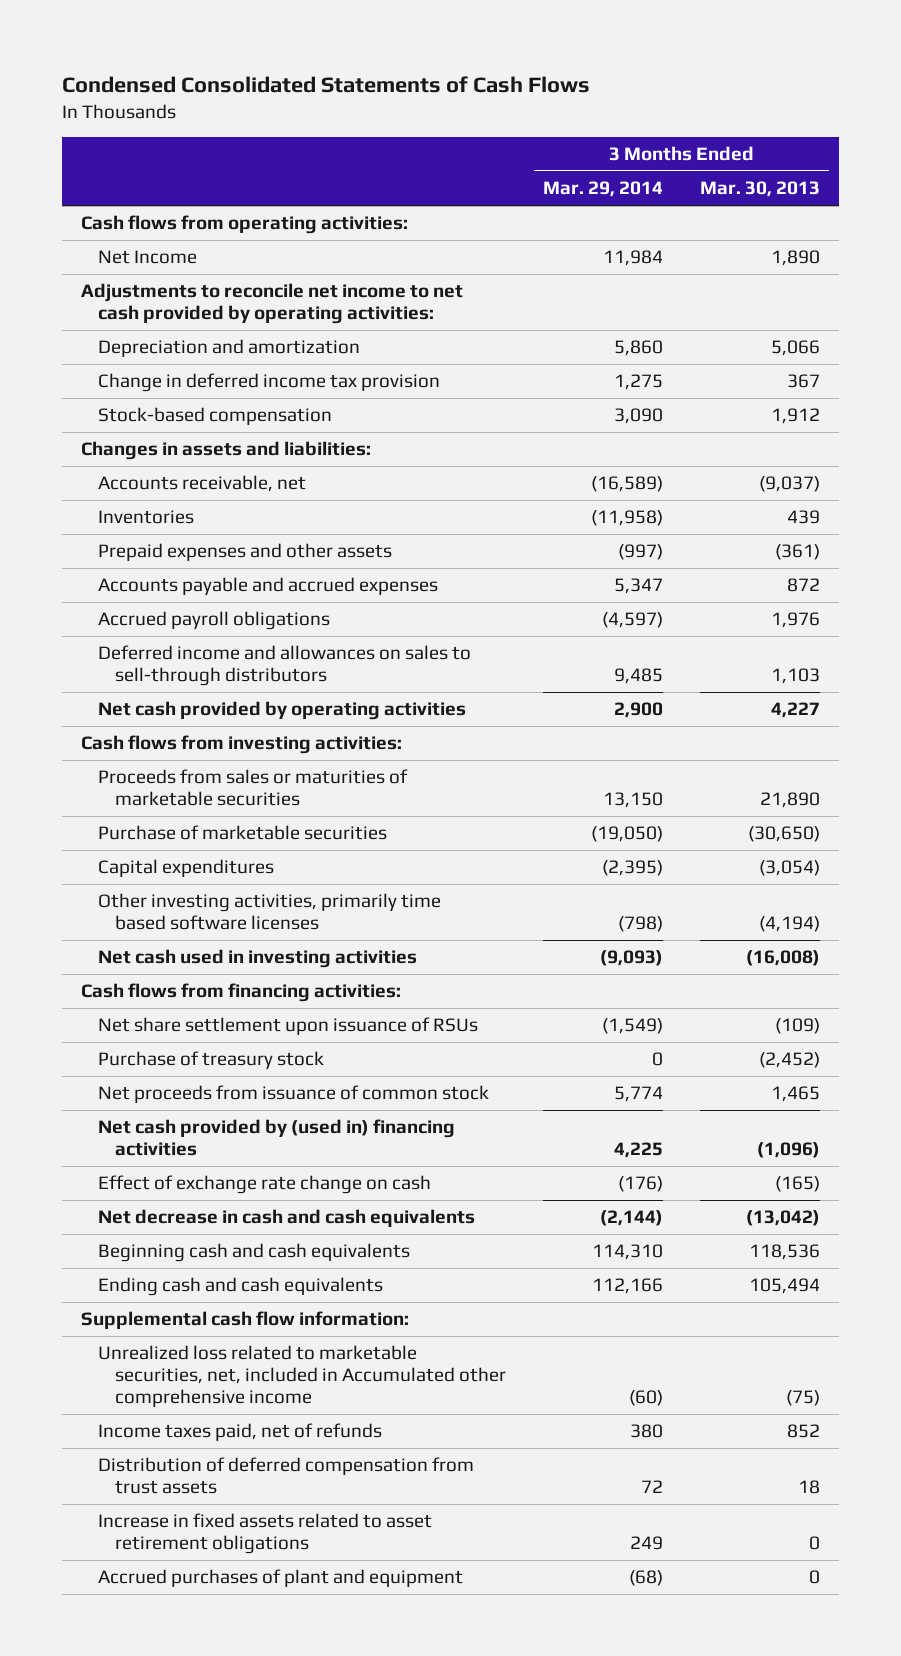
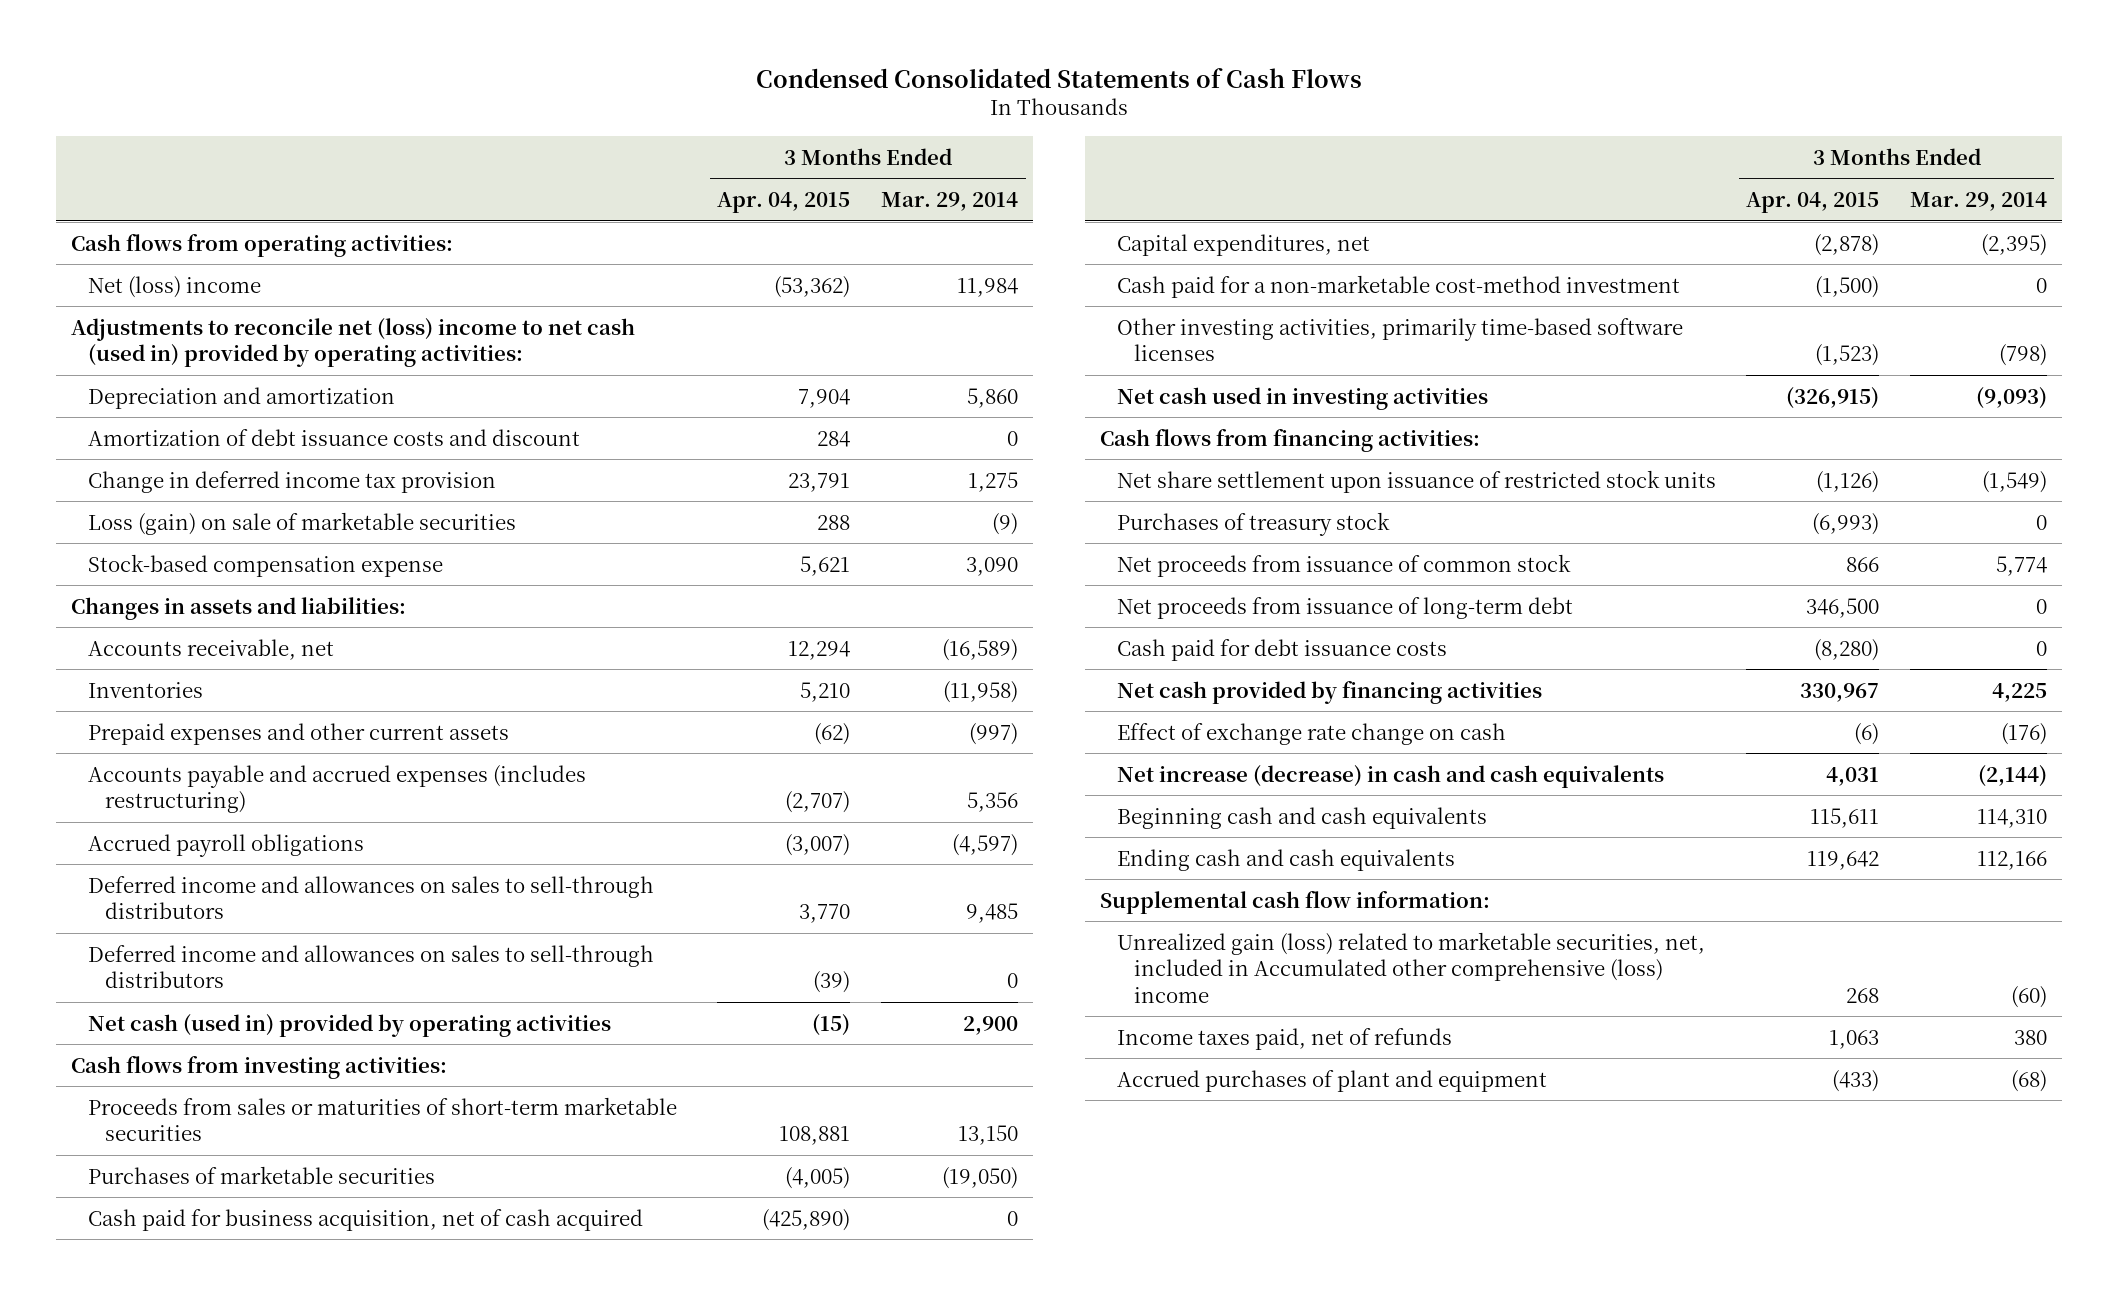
[700,181,821,198] Mar. 30, 2013 -> none
none -> [717,192,851,214] Apr. 04, 2015
[97,250,197,265] Net Income -> [87,275,261,298] Net (loss) income
[80,283,463,325] Adjustments to reconcile net income to net cash provided by operating activities: -> [70,317,635,368] Adjustments to reconcile net (loss) income to net cash (used in) provided by operating activities:
none -> [87,428,580,446] Amortization of debt issuance costs and discount
none -> [87,511,516,535] Loss (gain) on sale of marketable securities
[97,407,332,426] Stock-based compensation -> [87,553,443,577] Stock-based compensation expense
[97,543,392,562] Prepaid expenses and other assets -> [87,722,509,745] Prepaid expenses and other current assets
[97,577,438,596] Accounts payable and accrued expenses -> [87,764,586,814] Accounts payable and accrued expenses (includes restructuring)
[613,578,663,595] 5,347 -> [966,792,1018,813] 5,356
none -> [87,944,654,989] Deferred income and allowances on sales to sell-through distributors
[97,701,466,721] Net cash provided by operating activities -> [87,1013,611,1037] Net cash (used in) provided by operating activities
[97,769,408,807] Proceeds from sales or maturities of marketable securities -> [87,1096,677,1142] Proceeds from sales or maturities of short-term marketable securities
[97,825,387,841] Purchase of marketable securities -> [87,1165,435,1184] Purchases of marketable securities
none -> [87,1208,643,1231] Cash paid for business acquisition, net of cash acquired
[97,859,274,878] Capital expenditures -> [1116,233,1370,256] Capital expenditures, net
none -> [1116,274,1680,298] Cash paid for a non-marketable cost-method investment
[97,893,441,931] Other investing activities, primarily time based software licenses -> [1116,317,1683,362] Other investing activities, primarily time-based software licenses
[97,1017,478,1036] Net share settlement upon issuance of RSUs -> [1116,469,1716,493] Net share settlement upon issuance of restricted stock units
[97,1051,324,1070] Purchase of treasury stock -> [1116,511,1390,536] Purchases of treasury stock
none -> [1116,596,1573,619] Net proceeds from issuance of long-term debt
none -> [1116,638,1447,661] Cash paid for debt issuance costs
[97,1119,455,1157] Net cash provided by (used in) financing activities -> [1116,680,1542,704] Net cash provided by financing activities
[97,1209,475,1228] Net decrease in cash and cash equivalents -> [1116,764,1664,788] Net increase (decrease) in cash and cash equivalents
[97,1345,506,1408] Unrealized loss related to marketable securities, net, included in Accumulated other comprehensive income -> [1116,931,1705,1003] Unrealized gain (loss) related to marketable securities, net, included in Accumulated other comprehensive (loss) income
[97,1457,474,1495] Distribution of deferred compensation from trust assets -> none
[97,1513,432,1555] Increase in fixed assets related to asset retirement obligations -> none

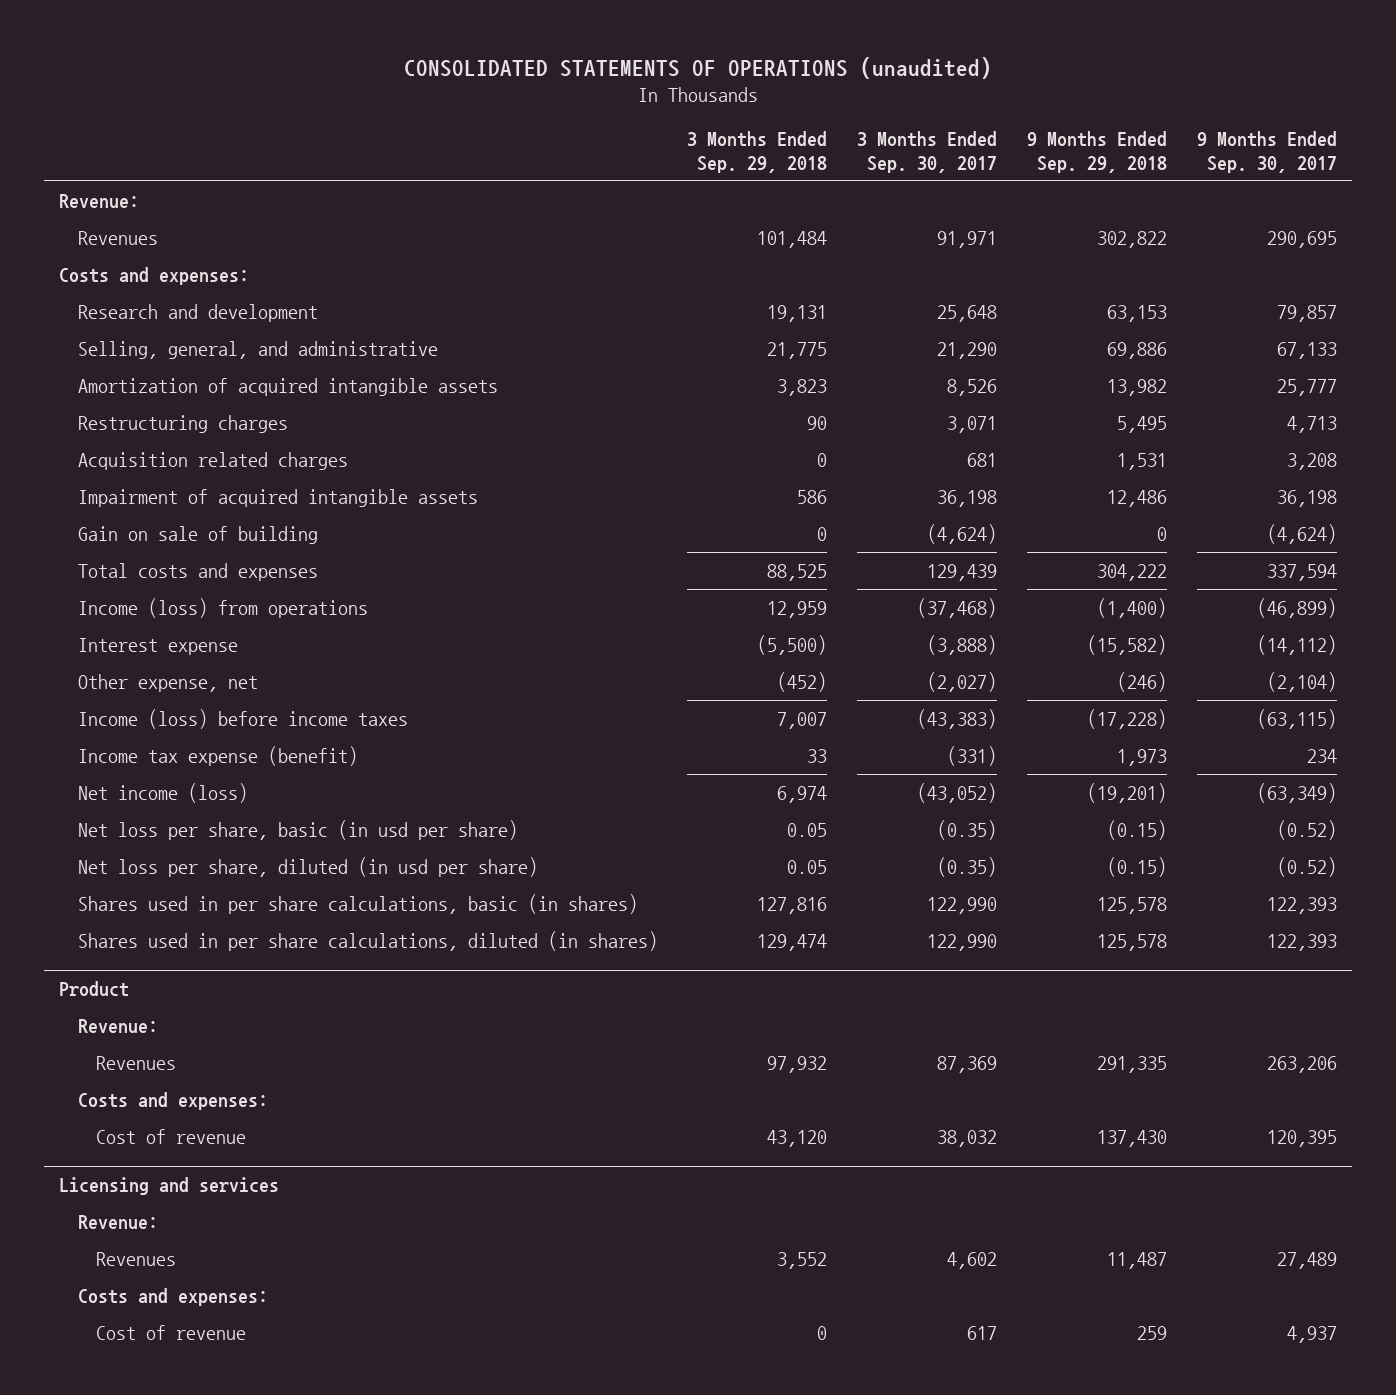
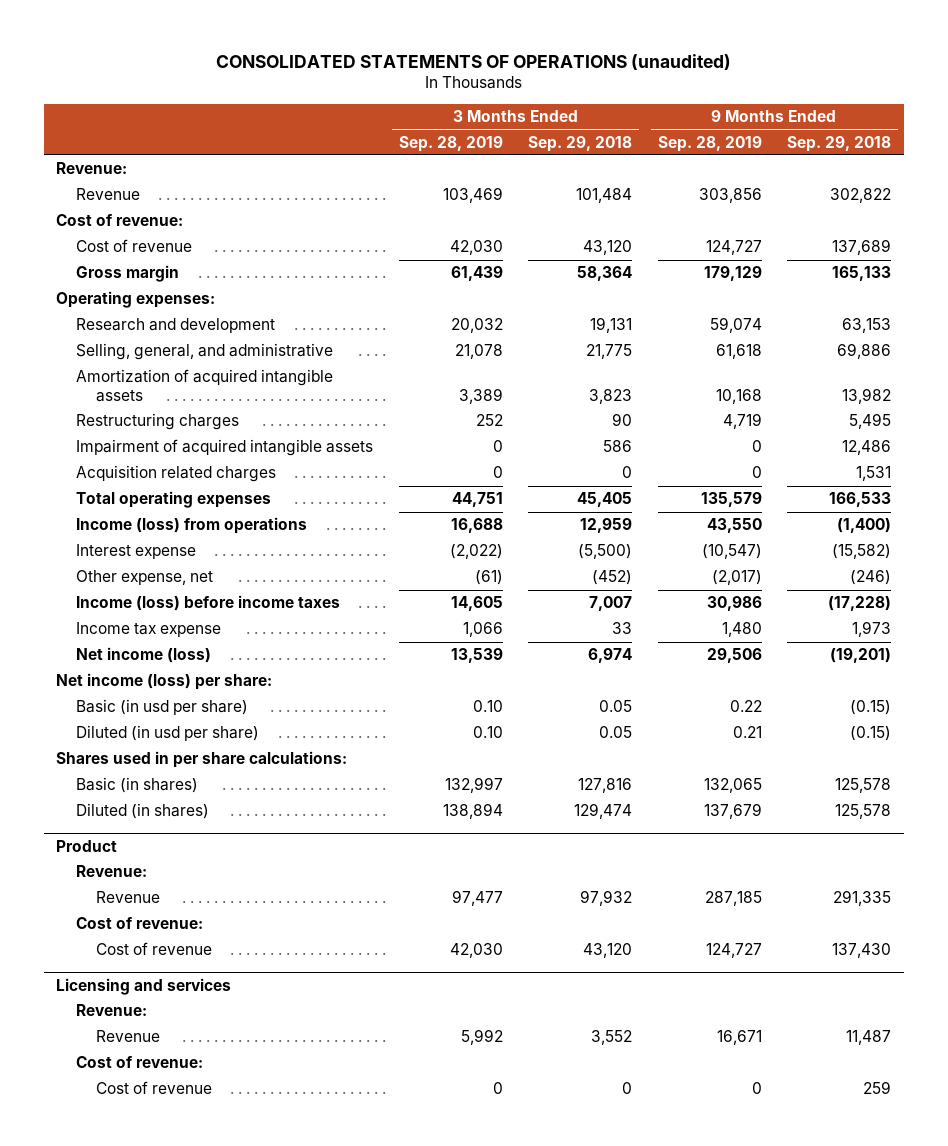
[857,131,998,173] 3 Months Ended Sep. 30, 2017 -> none
[1196,131,1337,173] 9 Months Ended Sep. 30, 2017 -> none
none -> [398,135,503,152] Sep. 28, 2019
none -> [657,135,762,152] Sep. 28, 2019
[77,230,158,245] Revenues -> [76,188,141,201] Revenue
[59,266,250,285] Costs and expenses: -> [56,214,184,227] Cost of revenue:
none -> [76,239,193,253] Cost of revenue
none -> [76,265,180,283] Gross margin
none -> [56,291,216,309] Operating expenses:
[77,525,318,544] Gain on sale of building -> none
[77,562,318,581] Total costs and expenses -> none
[77,451,348,470] Acquisition related charges -> [76,465,277,483] Acquisition related charges
none -> [76,491,272,509] Total operating expenses
[77,745,358,766] Income tax expense (benefit) -> [76,622,222,638] Income tax expense
none -> [56,673,273,691] Net income (loss) per share:
[77,819,518,840] Net loss per share, basic (in usd per share) -> [76,699,249,716] Basic (in usd per share)
[77,856,538,877] Net loss per share, diluted (in usd per share) -> [76,725,260,742] Diluted (in usd per share)
none -> [56,751,348,769] Shares used in per share calculations:
[77,893,638,914] Shares used in per share calculations, basic (in shares) -> [76,777,199,794] Basic (in shares)
[77,930,658,951] Shares used in per share calculations, diluted (in shares) -> [76,803,210,820] Diluted (in shares)
[96,1055,177,1070] Revenues -> [96,891,161,904] Revenue
[77,1091,268,1110] Costs and expenses: -> [76,917,204,930] Cost of revenue:
[96,1251,177,1266] Revenues -> [96,1030,161,1043] Revenue
[77,1287,268,1306] Costs and expenses: -> [76,1056,204,1069] Cost of revenue:

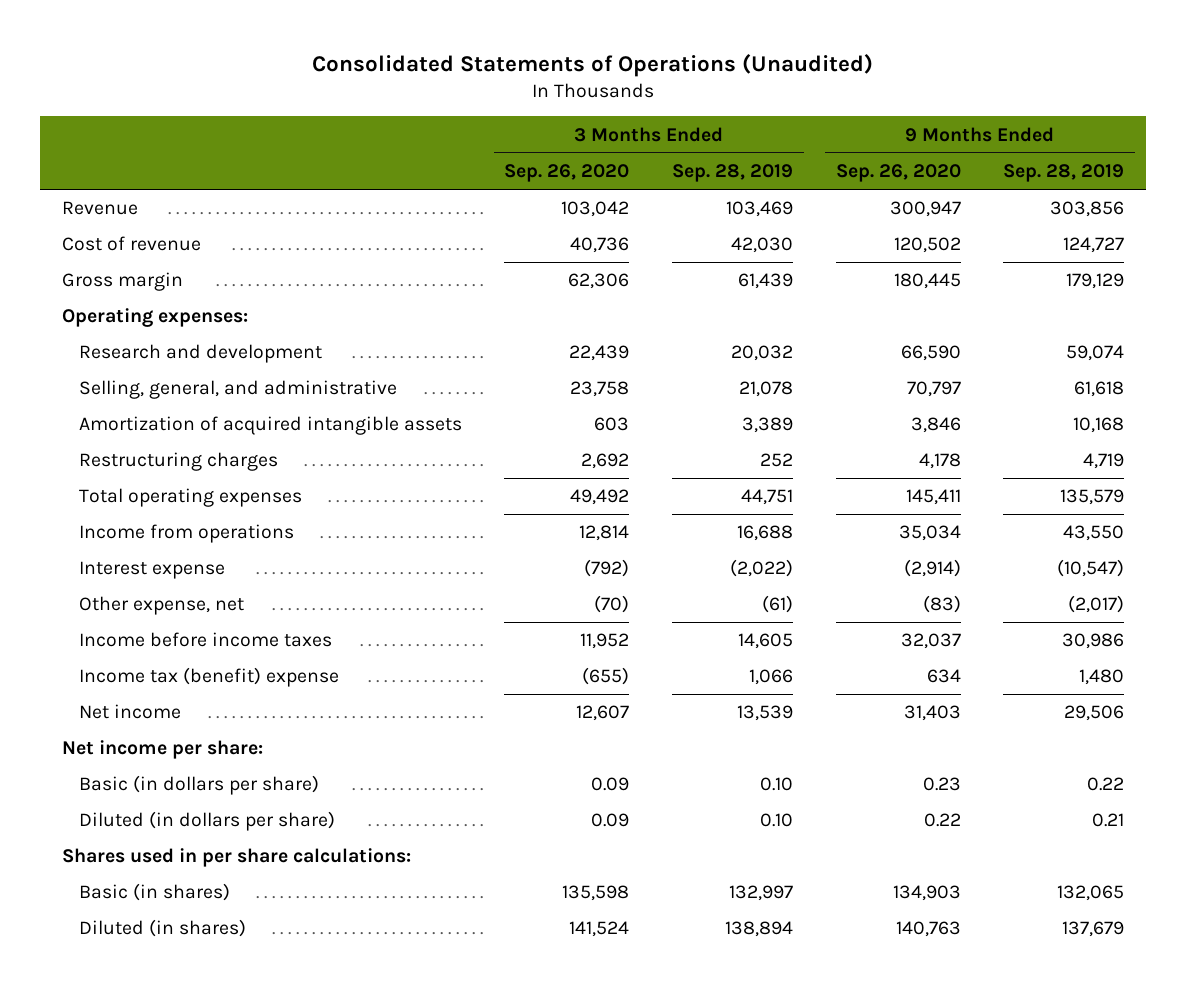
[215,53,731,70] CONSOLIDATED STATEMENTS OF OPERATIONS (unaudited) -> [312,53,874,77] Consolidated Statements of Operations (Unaudited)
[528,135,633,152] Sep. 29, 2018 -> none
[787,135,892,152] Sep. 29, 2018 -> none
none -> [504,164,630,183] Sep. 26, 2020
none -> [835,164,961,183] Sep. 26, 2020
[56,162,128,175] Revenue: -> none
[56,214,184,227] Cost of revenue: -> none
[76,439,374,457] Impairment of acquired intangible assets -> none
[76,465,277,483] Acquisition related charges -> none
[76,517,308,535] Income (loss) from operations -> [78,524,294,544] Income from operations
[76,595,341,612] Income (loss) before income taxes -> [78,632,332,648] Income before income taxes
[76,622,222,638] Income tax expense -> [78,667,339,688] Income tax (benefit) expense
[76,647,212,664] Net income (loss) -> [78,704,181,720] Net income
[56,673,273,691] Net income (loss) per share: -> [61,740,263,760] Net income per share:
[76,699,249,716] Basic (in usd per share) -> [78,775,319,796] Basic (in dollars per share)
[76,725,260,742] Diluted (in usd per share) -> [78,811,335,832] Diluted (in dollars per share)
[56,839,118,852] Product -> none
[76,865,148,878] Revenue: -> none
[96,891,161,904] Revenue -> none
[76,917,204,930] Cost of revenue: -> none
[96,942,213,956] Cost of revenue -> none
[56,977,232,995] Licensing and services -> none
[76,1004,148,1017] Revenue: -> none
[96,1030,161,1043] Revenue -> none
[76,1056,204,1069] Cost of revenue: -> none
[96,1081,213,1095] Cost of revenue -> none

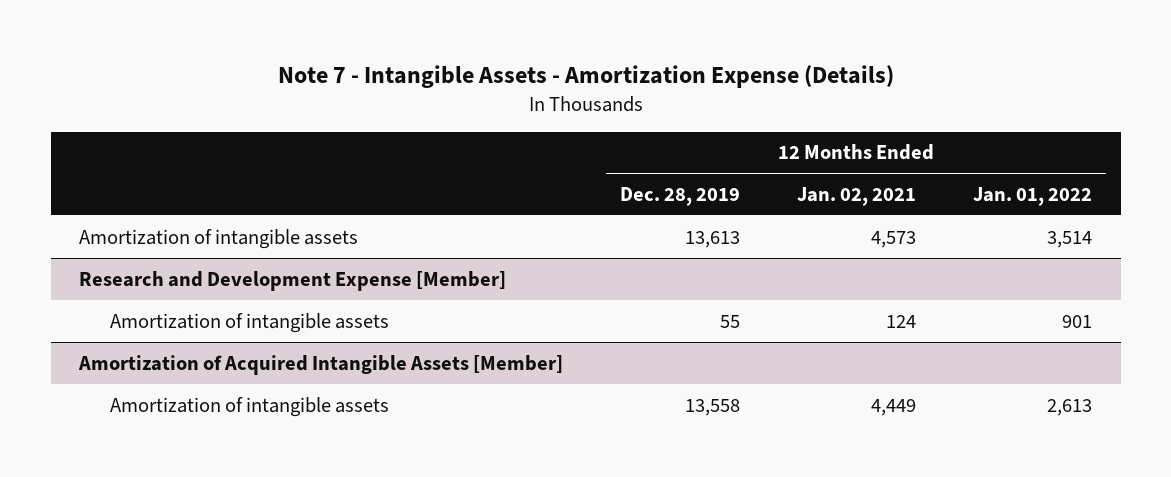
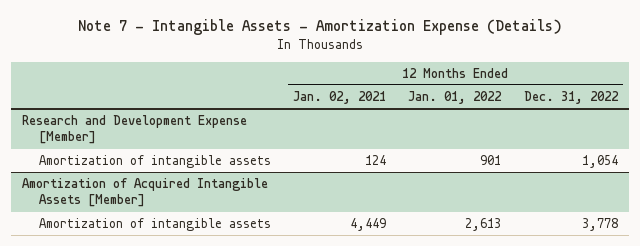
[620,186,741,206] Dec. 28, 2019 -> none
none -> [523,91,619,105] Dec. 31, 2022
[79,228,359,249] Amortization of intangible assets -> none

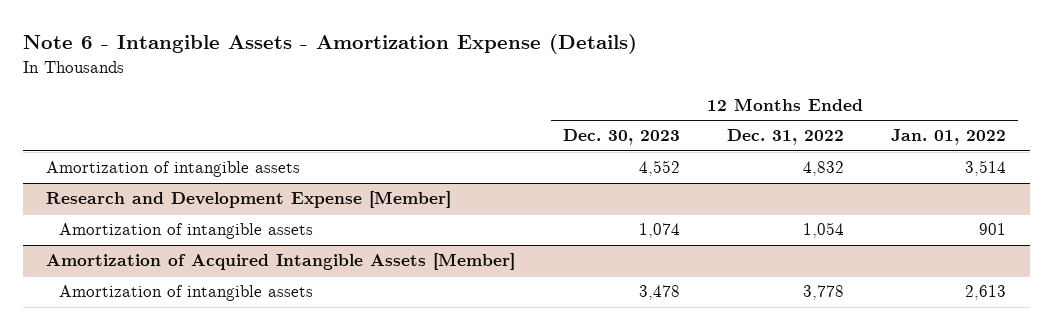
[78,19,563,36] Note 7 - Intangible Assets - Amortization Expense (Details) -> [22,34,637,55] Note 6 - Intangible Assets - Amortization Expense (Details)
[293,91,387,105] Jan. 02, 2021 -> none
none -> [562,129,680,146] Dec. 30, 2023
none -> [46,161,301,178] Amortization of intangible assets

